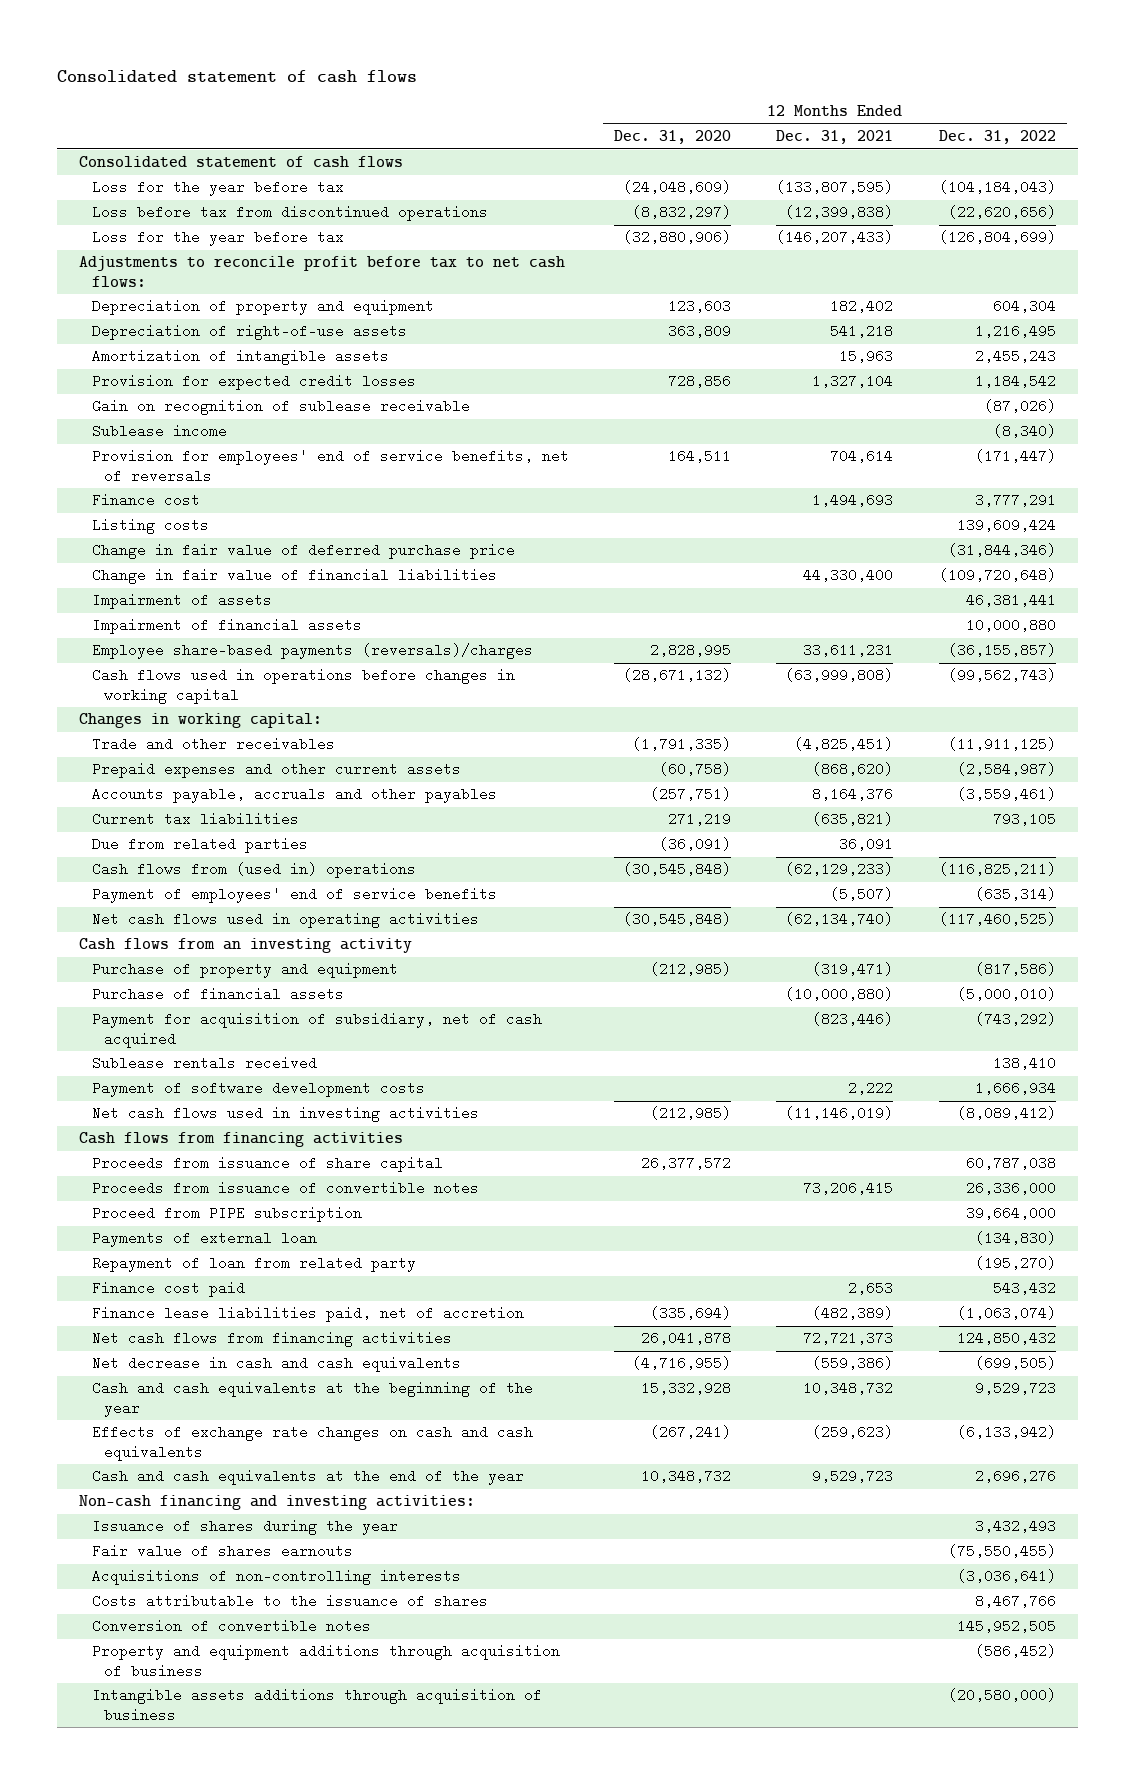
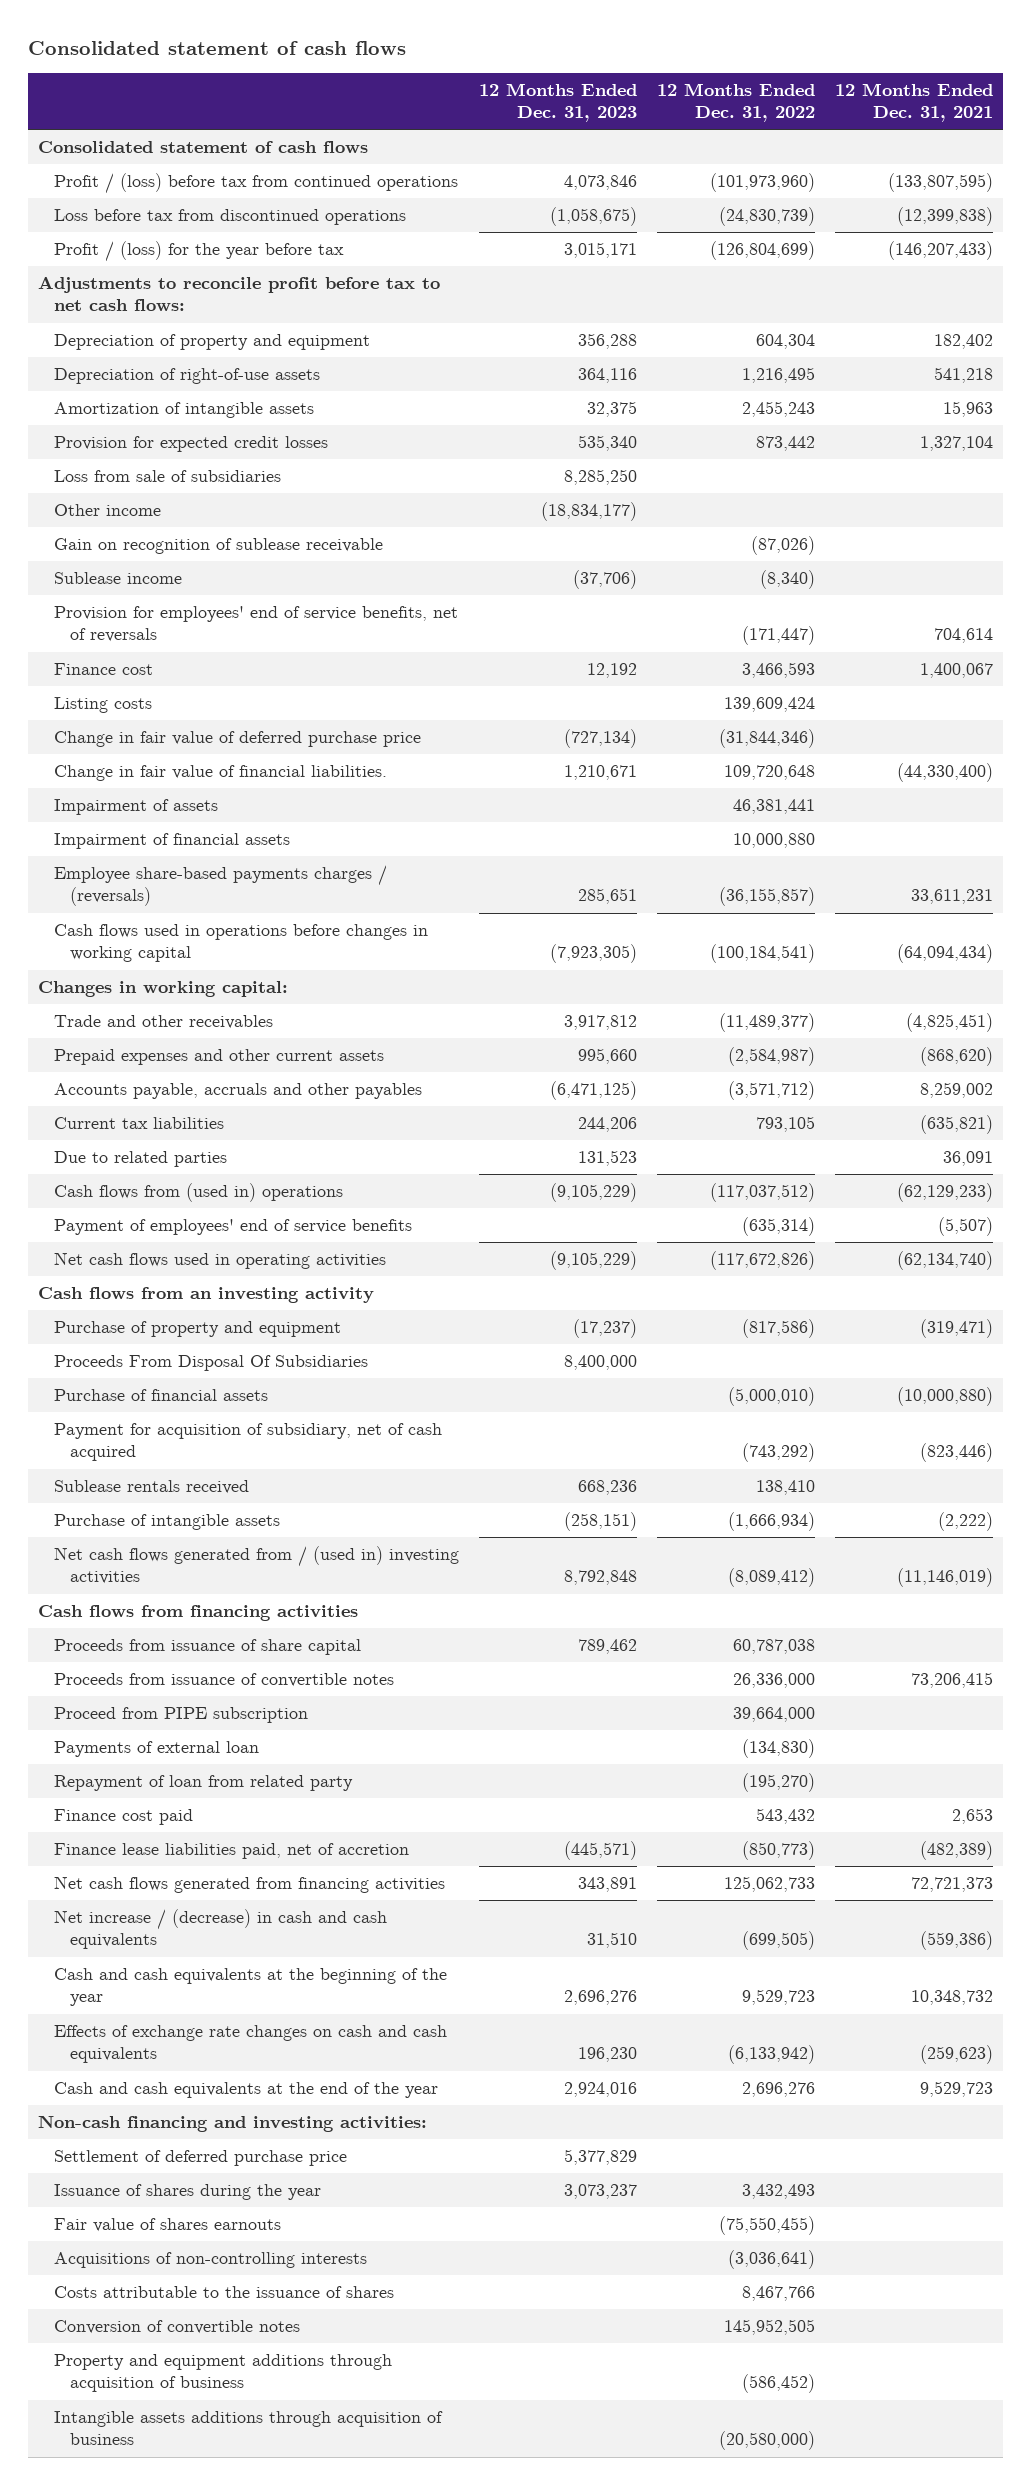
[613,130,731,145] Dec. 31, 2020 -> none
none -> [479,82,638,123] 12 Months Ended Dec. 31, 2023
[91,180,344,197] Loss for the year before tax -> [54,173,459,195] Profit / (loss) before tax from continued operations
[938,180,1056,195] (104,184,043) -> [709,173,815,193] (101,973,960)
[947,205,1056,220] (22,620,656) -> [718,207,815,227] (24,830,739)
[91,230,344,247] Loss for the year before tax -> [54,241,345,263] Profit / (loss) for the year before tax
[974,374,1056,389] 1,184,542 -> [755,436,815,452] 873,442
none -> [54,470,282,483] Loss from sale of subsidiaries
none -> [54,504,162,517] Other income
[812,493,894,508] 1,494,693 -> [919,663,993,679] 1,400,067
[974,493,1056,508] 3,777,291 -> [741,662,815,679] 3,466,593
[91,568,497,585] Change in fair value of financial liabilities -> [54,765,388,782] Change in fair value of financial liabilities.
[803,568,894,583] 44,330,400 -> [896,763,993,783] (44,330,400)
[938,568,1056,583] (109,720,648) -> [723,765,815,781] 109,720,648
[91,643,533,660] Employee share-based payments (reversals)/charges -> [54,865,388,907] Employee share-based payments charges / (reversals)
[785,668,894,683] (63,999,808) -> [896,944,993,964] (64,094,434)
[947,668,1056,683] (99,562,743) -> [709,944,815,964] (100,184,541)
[947,737,1056,752] (11,911,125) -> [718,1013,815,1033] (11,489,377)
[812,787,894,802] 8,164,376 -> [919,1082,993,1099] 8,259,002
[956,787,1056,802] (3,559,461) -> [727,1081,815,1101] (3,571,712)
[91,837,308,854] Due from related parties -> [54,1151,228,1168] Due to related parties
[938,862,1056,877] (116,825,211) -> [709,1183,815,1203] (117,037,512)
[938,912,1056,927] (117,460,525) -> [709,1251,815,1271] (117,672,826)
none -> [54,1355,369,1372] Proceeds From Disposal Of Subsidiaries
[91,1081,425,1098] Payment of software development costs -> none
none -> [54,1514,281,1531] Purchase of intangible assets
[91,1106,479,1123] Net cash flows used in investing activities -> [54,1546,460,1585] Net cash flows generated from / (used in) investing activities
[956,1306,1056,1321] (1,063,074) -> [741,1841,815,1861] (850,773)
[91,1331,452,1348] Net cash flows from financing activities -> [54,1876,446,1894] Net cash flows generated from financing activities
[956,1331,1056,1346] 124,850,432 -> [723,1876,815,1893] 125,062,733
[91,1356,461,1373] Net decrease in cash and cash equivalents -> [54,1909,388,1950] Net increase / (decrease) in cash and cash equivalents
none -> [54,2150,348,2167] Settlement of deferred purchase price

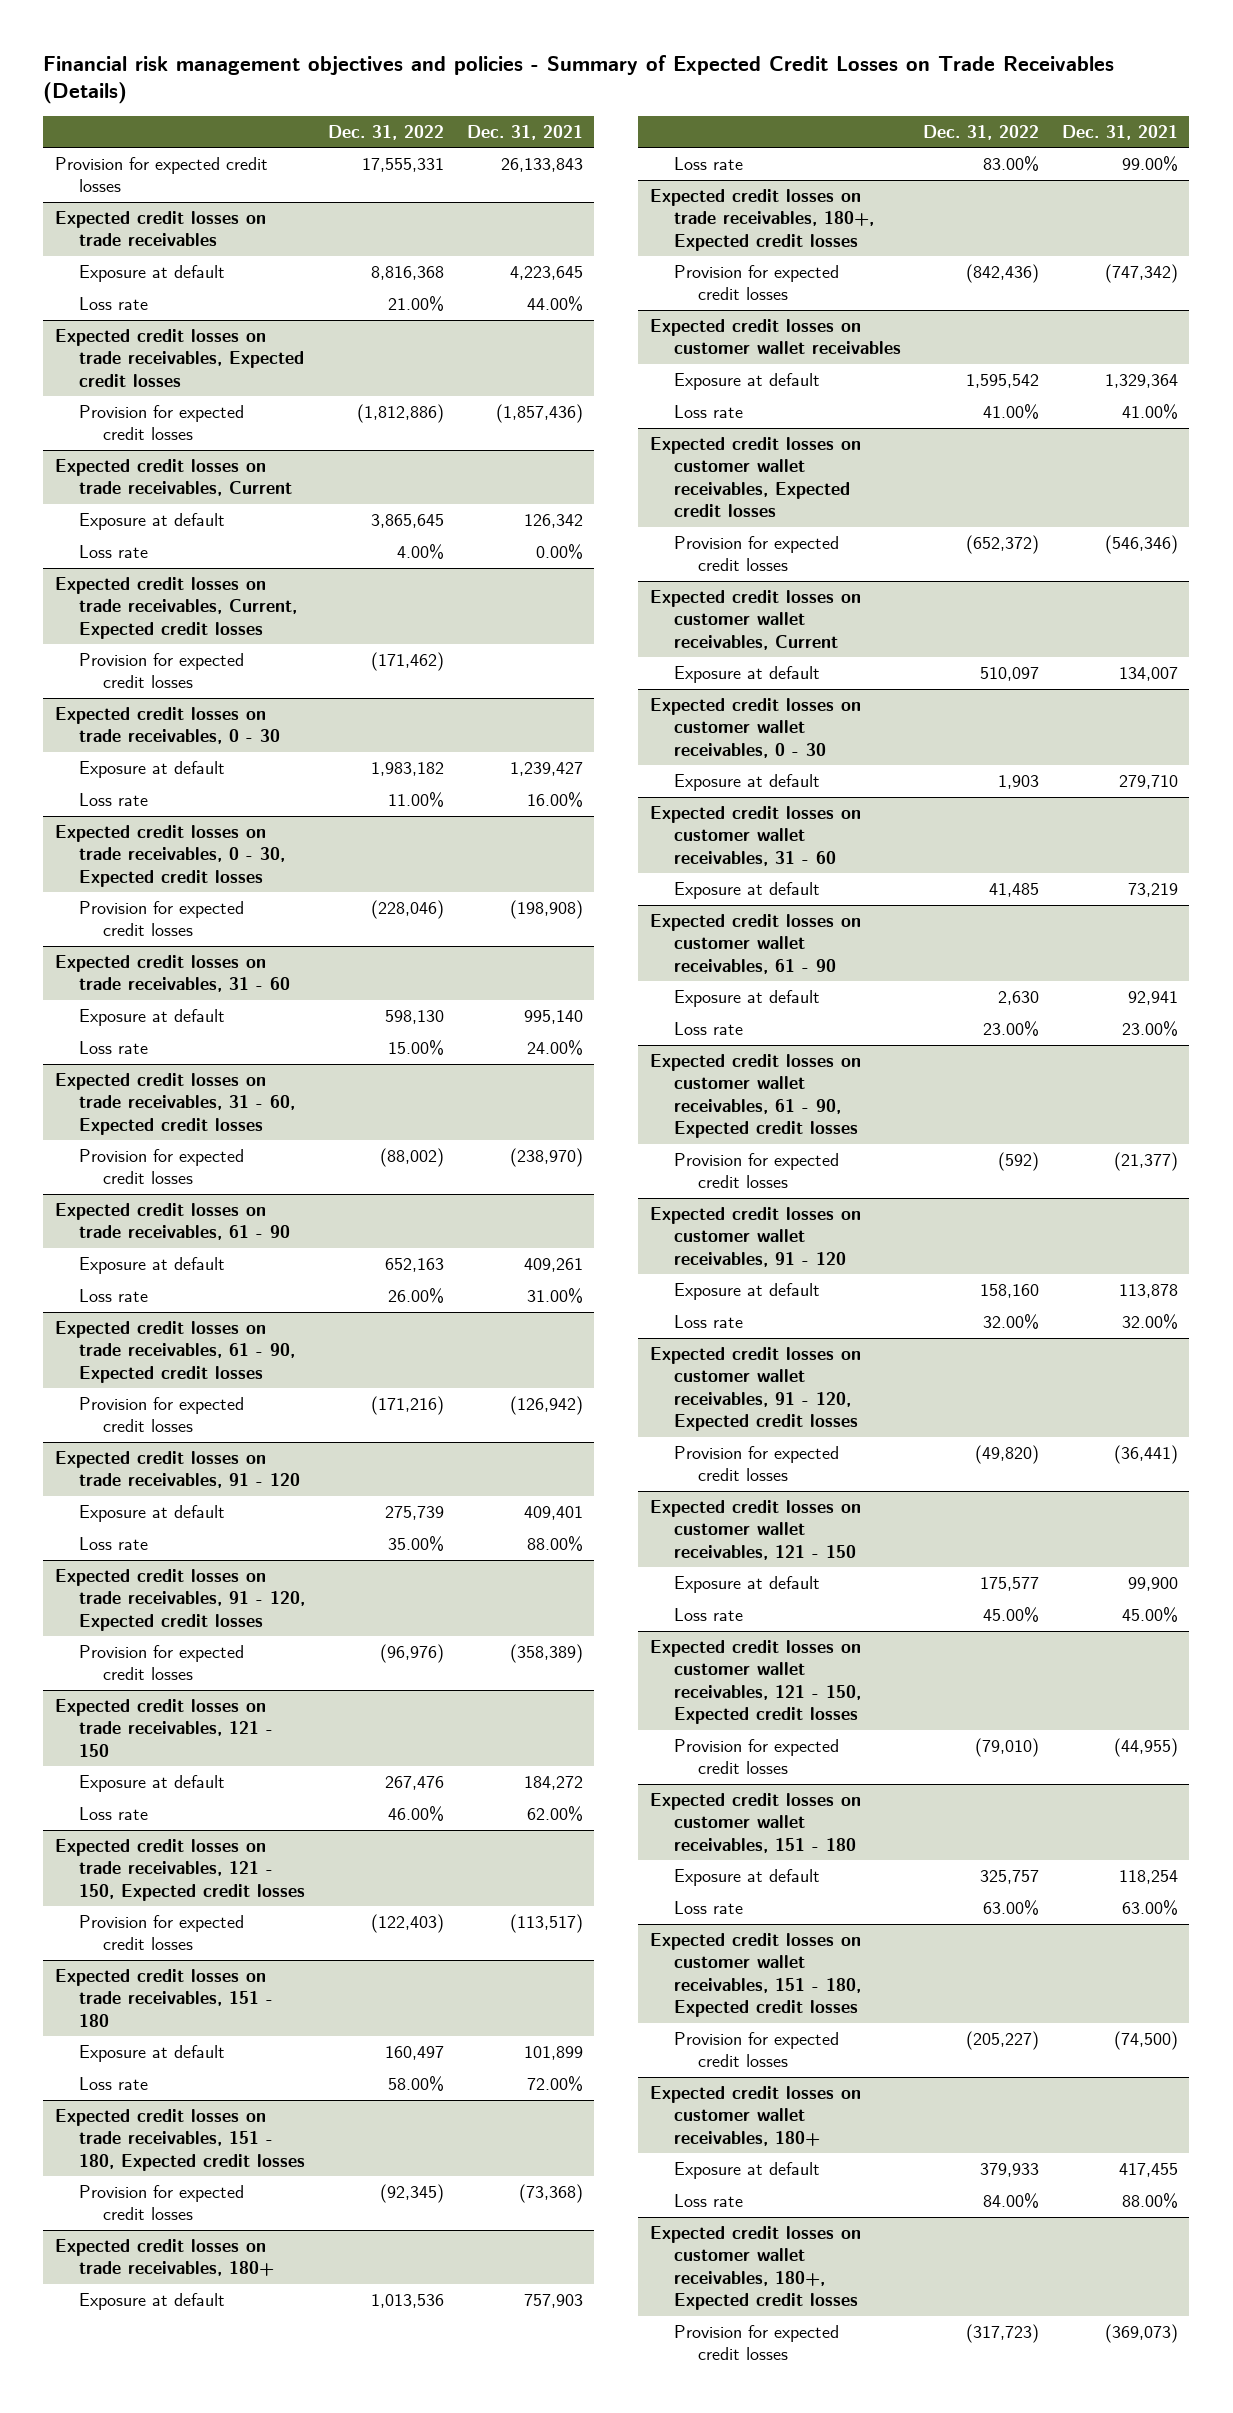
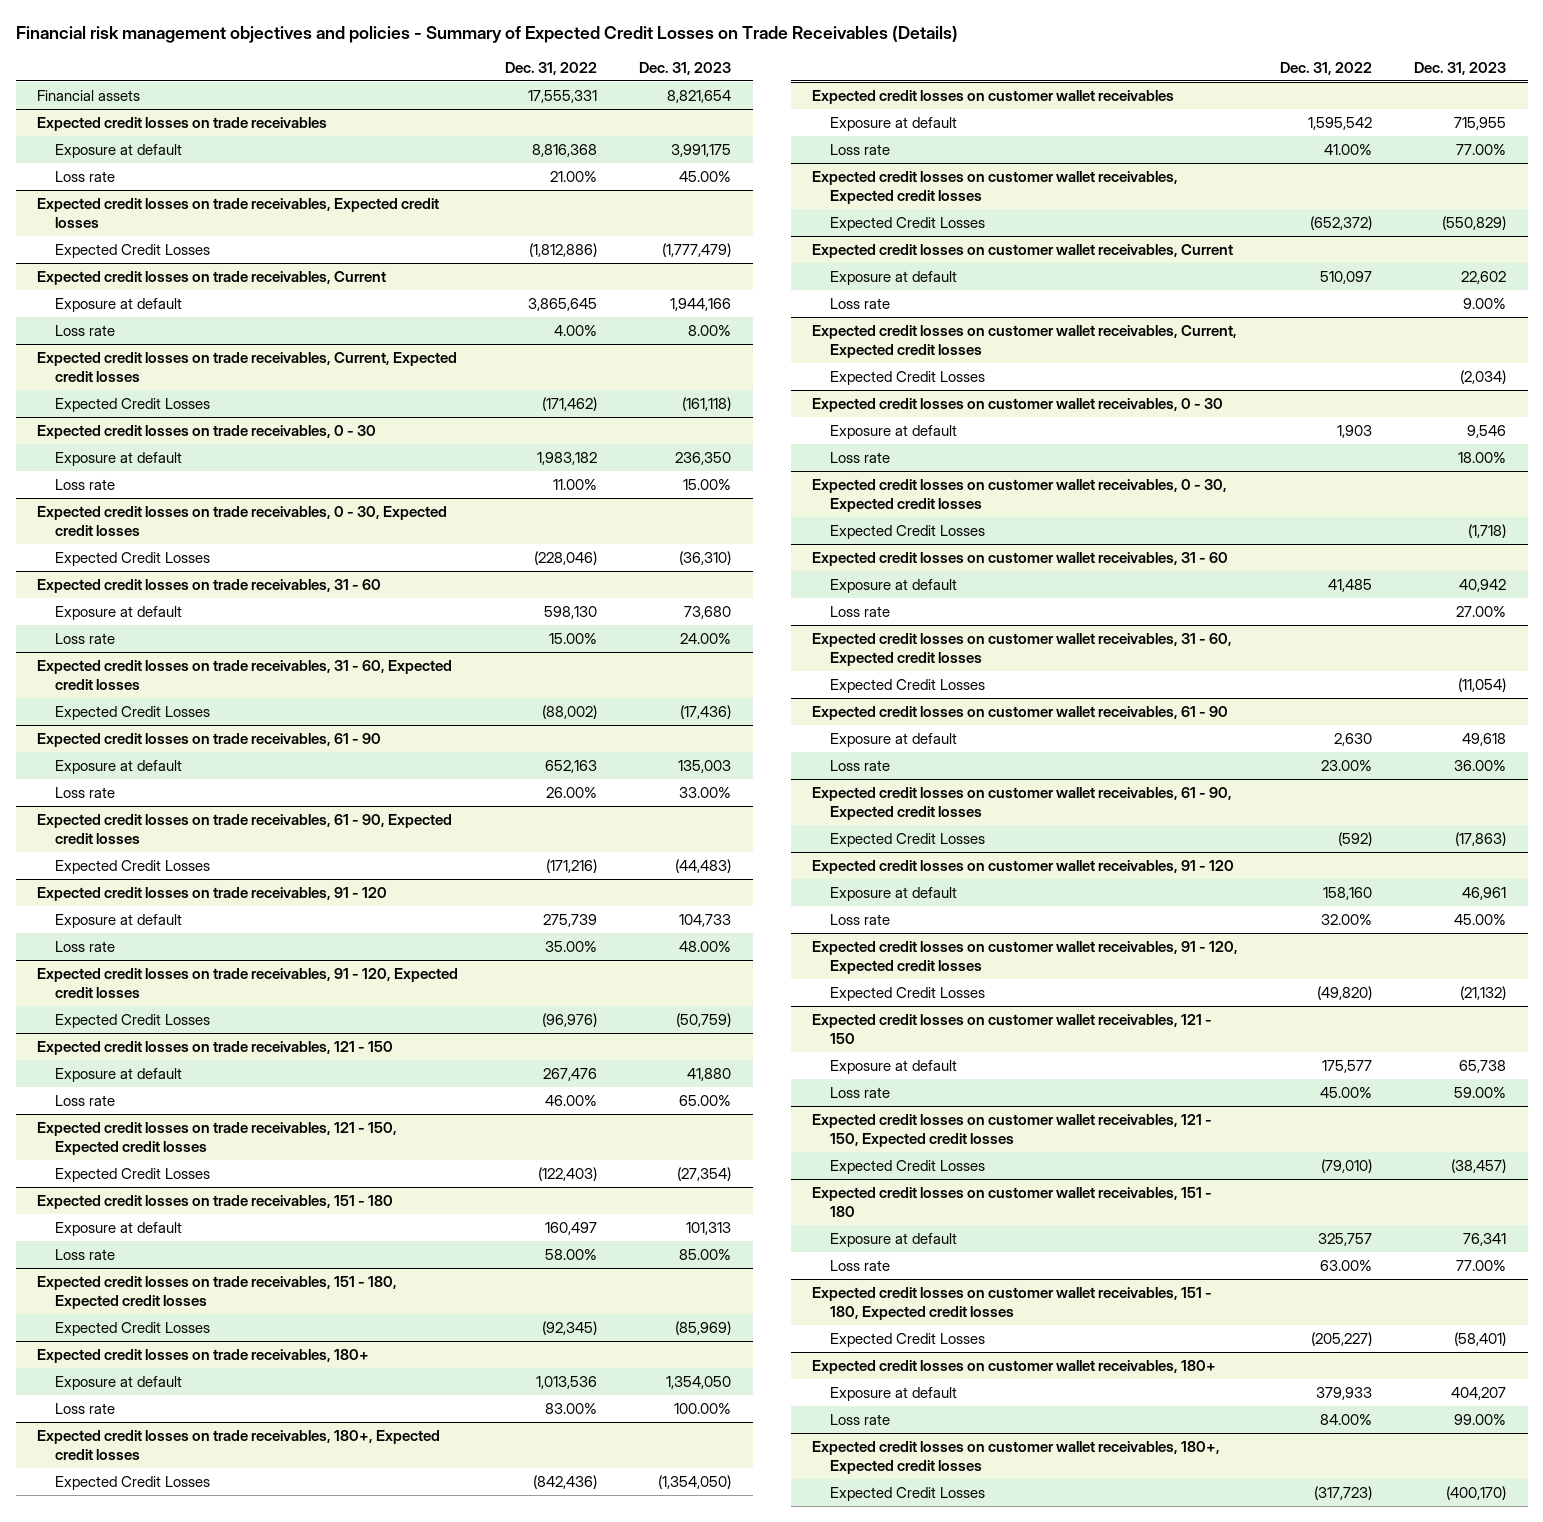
[467,124,584,140] Dec. 31, 2021 -> none
none -> [639,62,732,76] Dec. 31, 2023
[54,156,268,193] Provision for expected credit losses -> [36,89,140,101] Financial assets
[78,404,244,441] Provision for expected credit losses -> [54,243,210,258] Expected Credit Losses
[78,652,244,689] Provision for expected credit losses -> [54,397,210,412] Expected Credit Losses
[78,900,244,937] Provision for expected credit losses -> [54,551,210,566] Expected Credit Losses
[78,1148,244,1185] Provision for expected credit losses -> [54,705,210,720] Expected Credit Losses
[78,1396,244,1433] Provision for expected credit losses -> [54,859,210,874] Expected Credit Losses
[78,1644,244,1681] Provision for expected credit losses -> [54,1013,210,1028] Expected Credit Losses
[78,1914,244,1951] Provision for expected credit losses -> [54,1167,210,1182] Expected Credit Losses
[78,2184,244,2221] Provision for expected credit losses -> [54,1321,210,1336] Expected Credit Losses
[673,264,839,301] Provision for expected credit losses -> [54,1475,210,1490] Expected Credit Losses
[673,535,839,572] Provision for expected credit losses -> [829,216,985,231] Expected Credit Losses
none -> [829,297,890,309] Loss rate
none -> [811,324,1237,359] Expected credit losses on customer wallet receivables, Current, Expected credit losses
none -> [829,370,985,385] Expected Credit Losses
none -> [829,451,890,463] Loss rate
none -> [811,478,1227,513] Expected credit losses on customer wallet receivables, 0 - 30, Expected credit losses
none -> [829,524,985,539] Expected Credit Losses
none -> [829,605,890,617] Loss rate
none -> [811,632,1232,667] Expected credit losses on customer wallet receivables, 31 - 60, Expected credit losses
none -> [829,678,985,693] Expected Credit Losses
[673,1152,839,1189] Provision for expected credit losses -> [829,832,985,847] Expected Credit Losses
[673,1445,839,1482] Provision for expected credit losses -> [829,986,985,1001] Expected Credit Losses
[673,1738,839,1775] Provision for expected credit losses -> [829,1159,985,1174] Expected Credit Losses
[673,2031,839,2068] Provision for expected credit losses -> [829,1332,985,1347] Expected Credit Losses
[673,2324,839,2361] Provision for expected credit losses -> [829,1486,985,1501] Expected Credit Losses

